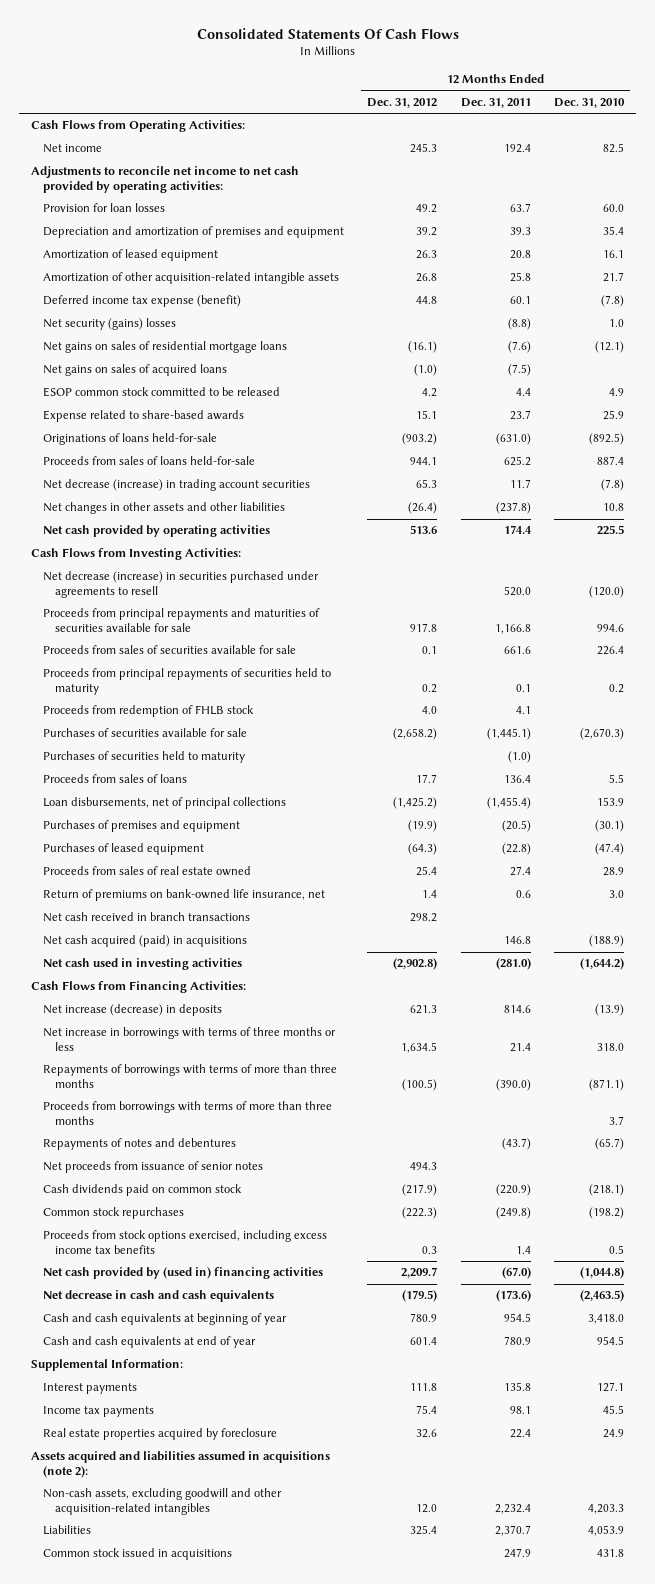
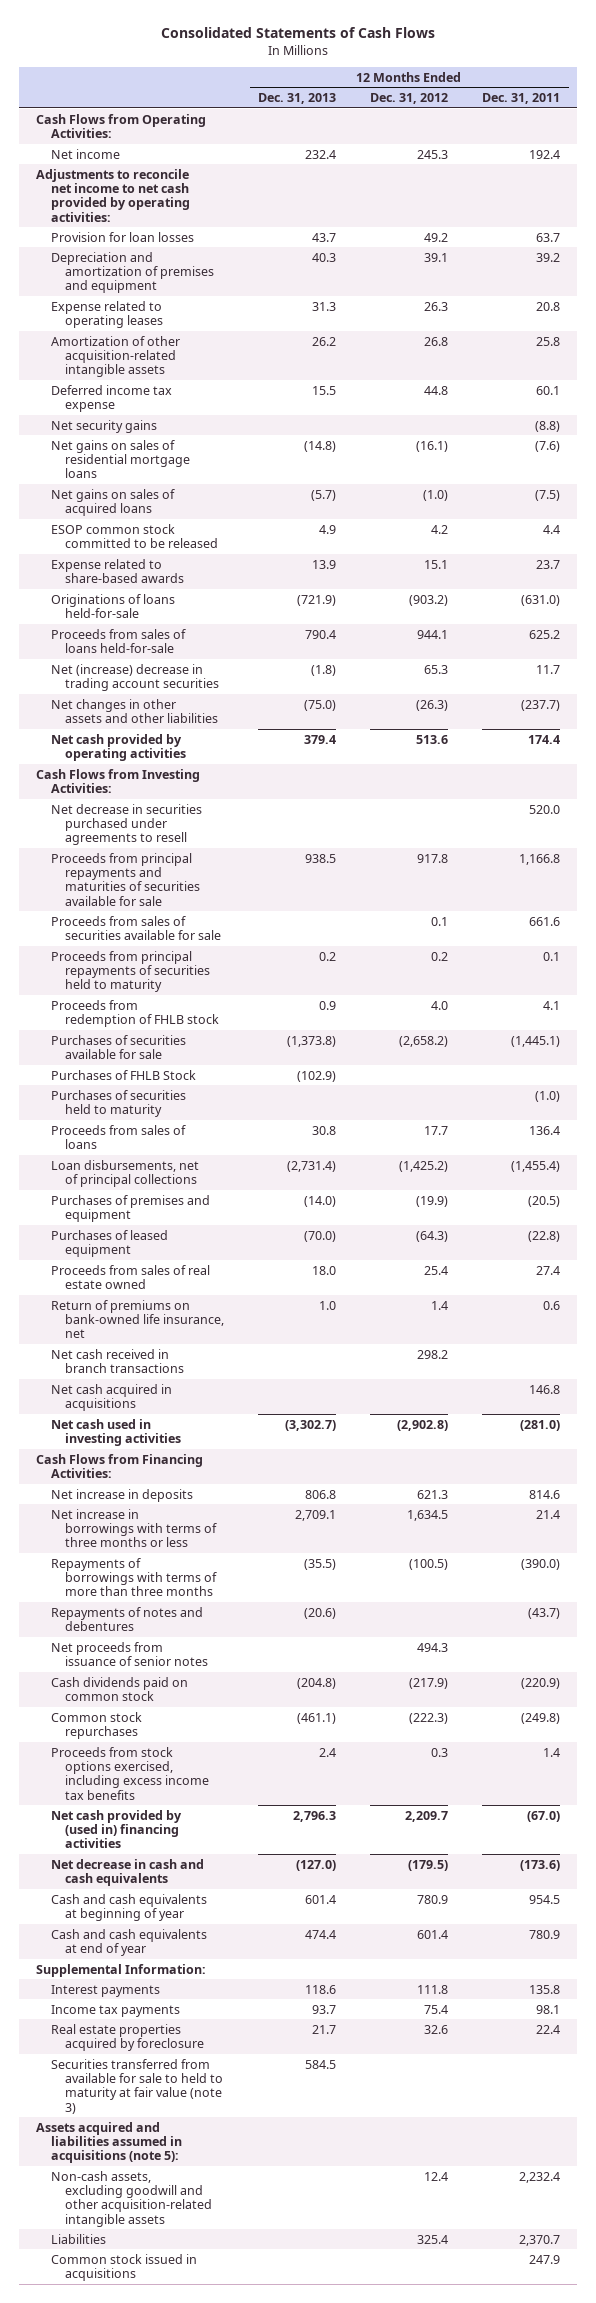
[196,27,459,39] Consolidated Statements Of Cash Flows -> [161,27,436,39] Consolidated Statements of Cash Flows
[554,98,626,109] Dec. 31, 2010 -> none
none -> [258,93,337,105] Dec. 31, 2013
[416,227,438,237] 39.2 -> [424,252,449,262] 39.1
[509,227,531,236] 39.3 -> [536,252,561,262] 39.2
[42,249,218,262] Amortization of leased equipment -> [50,300,164,328] Expense related to operating leases
[42,295,241,308] Deferred income tax expense (benefit) -> [50,384,172,412] Deferred income tax expense
[42,318,176,331] Net security (gains) losses -> [50,419,157,433] Net security gains
[42,479,310,492] Net decrease (increase) in trading account securities -> [50,663,220,691] Net (increase) decrease in trading account securities
[408,502,438,515] (26.4) -> [416,699,449,711] (26.3)
[495,502,531,515] (237.8) -> [521,699,561,711] (237.7)
[42,571,319,598] Net decrease (increase) in securities purchased under agreements to resell -> [50,803,202,846] Net decrease in securities purchased under agreements to resell
none -> [50,1069,196,1080] Purchases of FHLB Stock
[42,935,247,948] Net cash acquired (paid) in acquisitions -> [50,1383,172,1411] Net cash acquired in acquisitions
[42,1004,222,1017] Net increase (decrease) in deposits -> [50,1488,193,1502] Net increase in deposits
[42,1101,332,1125] Proceeds from borrowings with terms of more than three months -> none
none -> [50,2058,224,2114] Securities transferred from available for sale to held to maturity at fair value (note 3)
[30,1451,330,1478] Assets acquired and liabilities assumed in acquisitions (note 2): -> [36,2121,182,2164] Assets acquired and liabilities assumed in acquisitions (note 5):
[42,1488,282,1515] Non-cash assets, excluding goodwill and other acquisition-related intangibles -> [50,2170,213,2227] Non-cash assets, excluding goodwill and other acquisition-related intangible assets
[416,1503,438,1513] 12.0 -> [424,2171,449,2181] 12.4

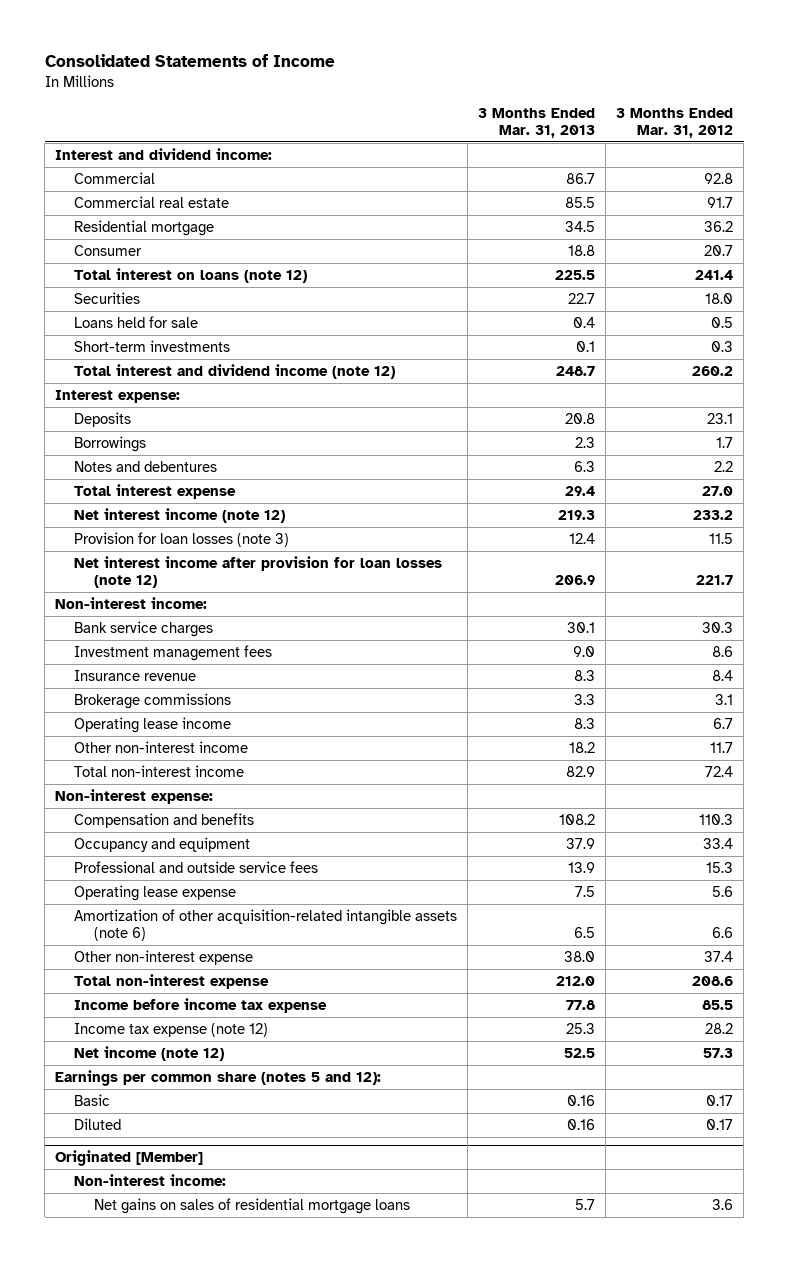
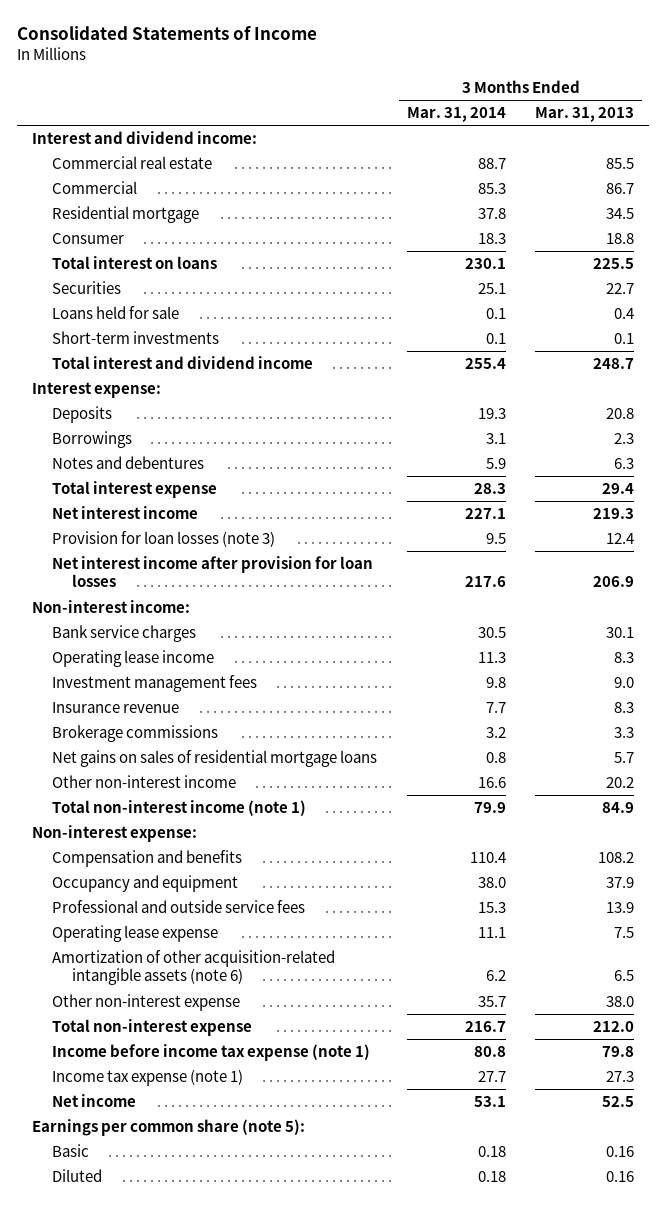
[616,107,734,138] 3 Months Ended Mar. 31, 2012 -> none
none -> [406,107,506,123] Mar. 31, 2014
[74,171,156,184] Commercial -> [52,180,138,194] Commercial
[74,267,308,283] Total interest on loans (note 12) -> [52,255,218,269] Total interest on loans
[74,363,396,379] Total interest and dividend income (note 12) -> [52,355,314,369] Total interest and dividend income
[74,507,286,523] Net interest income (note 12) -> [52,505,199,519] Net interest income
[74,555,443,588] Net interest income after provision for loan losses (note 12) -> [52,555,374,588] Net interest income after provision for loan losses
[74,716,232,733] Operating lease income -> [52,649,215,667] Operating lease income
none -> [52,749,378,767] Net gains on sales of residential mortgage loans
[569,741,596,753] 18.2 -> [606,776,635,788] 20.2
[74,764,245,777] Total non-interest income -> [52,799,307,816] Total non-interest income (note 1)
[566,765,596,777] 82.9 -> [602,801,635,813] 84.9
[74,997,328,1013] Income before income tax expense -> [52,1043,371,1061] Income before income tax expense (note 1)
[566,999,596,1010] 77.8 -> [602,1045,635,1057] 79.8
[74,1022,269,1037] Income tax expense (note 12) -> [52,1068,244,1086] Income tax expense (note 1)
[566,1022,596,1034] 25.3 -> [606,1070,635,1082] 27.3
[74,1045,225,1061] Net income (note 12) -> [52,1093,137,1107] Net income
[55,1069,382,1086] Earnings per common share (notes 5 and 12): -> [32,1118,306,1136] Earnings per common share (note 5):
[55,1150,204,1167] Originated [Member] -> none
[74,1173,227,1186] Non-interest income: -> none
[93,1197,410,1214] Net gains on sales of residential mortgage loans -> none

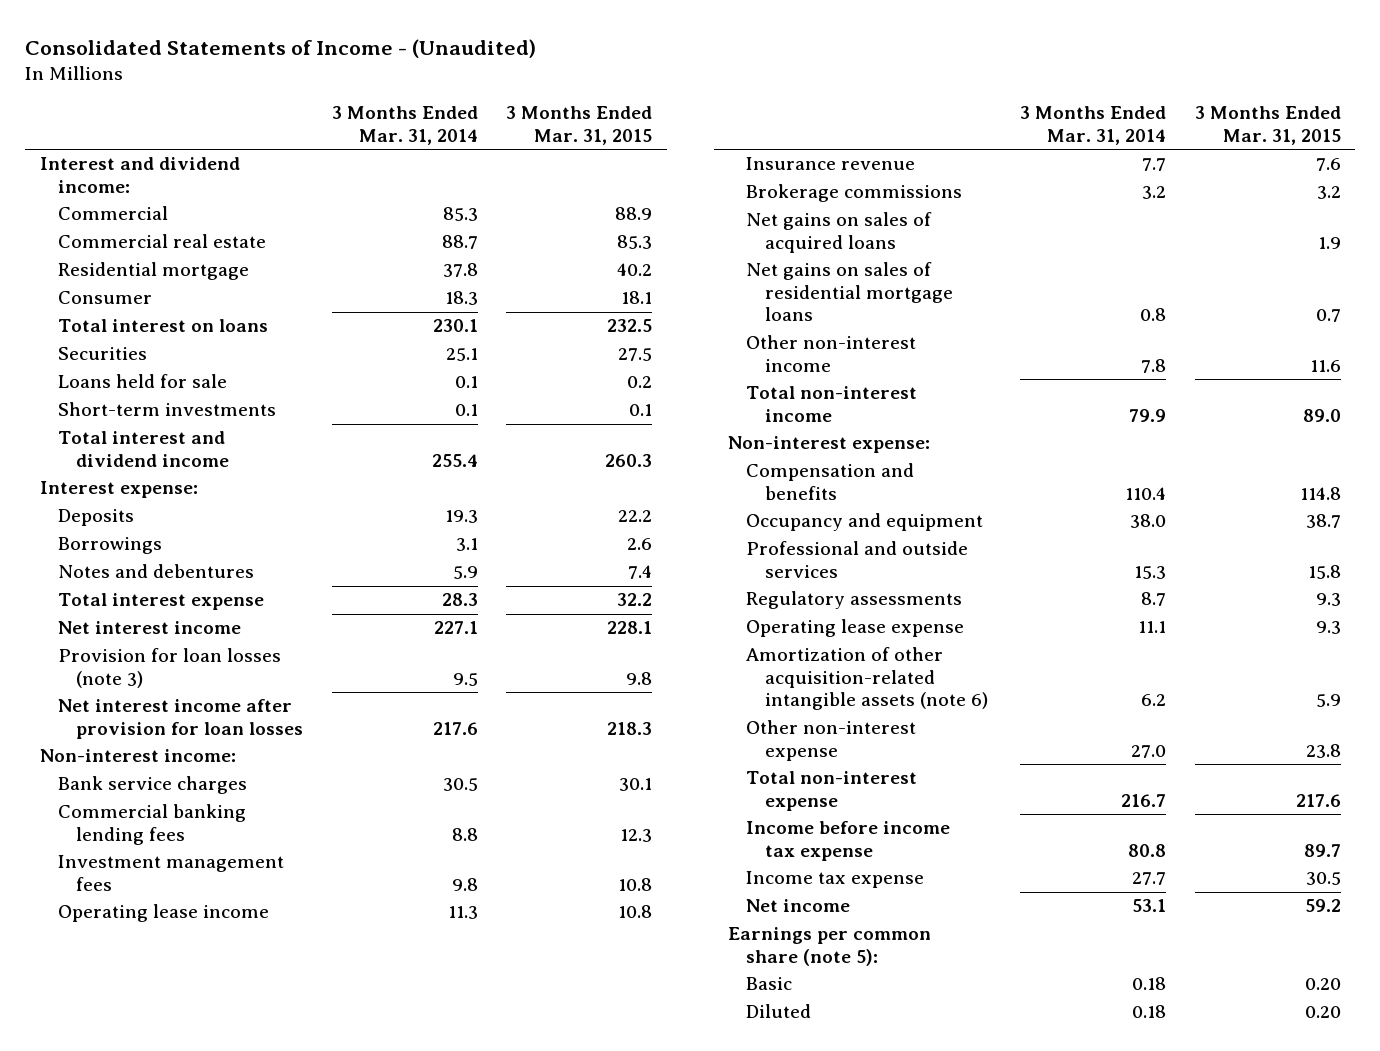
[17,26,318,41] Consolidated Statements of Income -> [25,38,537,58] Consolidated Statements of Income - (Unaudited)
[535,107,635,123] Mar. 31, 2013 -> none
none -> [506,106,653,145] 3 Months Ended Mar. 31, 2015
[52,155,213,169] Commercial real estate -> [57,234,266,249] Commercial real estate
none -> [57,804,246,845] Commercial banking lending fees
[52,649,215,667] Operating lease income -> [57,904,269,923] Operating lease income
none -> [746,212,933,253] Net gains on sales of acquired loans
[477,776,506,788] 16.6 -> [1141,358,1167,373] 7.8
[52,799,307,816] Total non-interest income (note 1) -> [746,386,918,422] Total non-interest income
[52,899,306,913] Professional and outside service fees -> [746,541,969,578] Professional and outside services
none -> [746,591,963,610] Regulatory assessments
[477,995,506,1007] 35.7 -> [1131,744,1167,758] 27.0
[52,1043,371,1061] Income before income tax expense (note 1) -> [746,821,951,861] Income before income tax expense
[52,1068,244,1086] Income tax expense (note 1) -> [746,871,925,889] Income tax expense

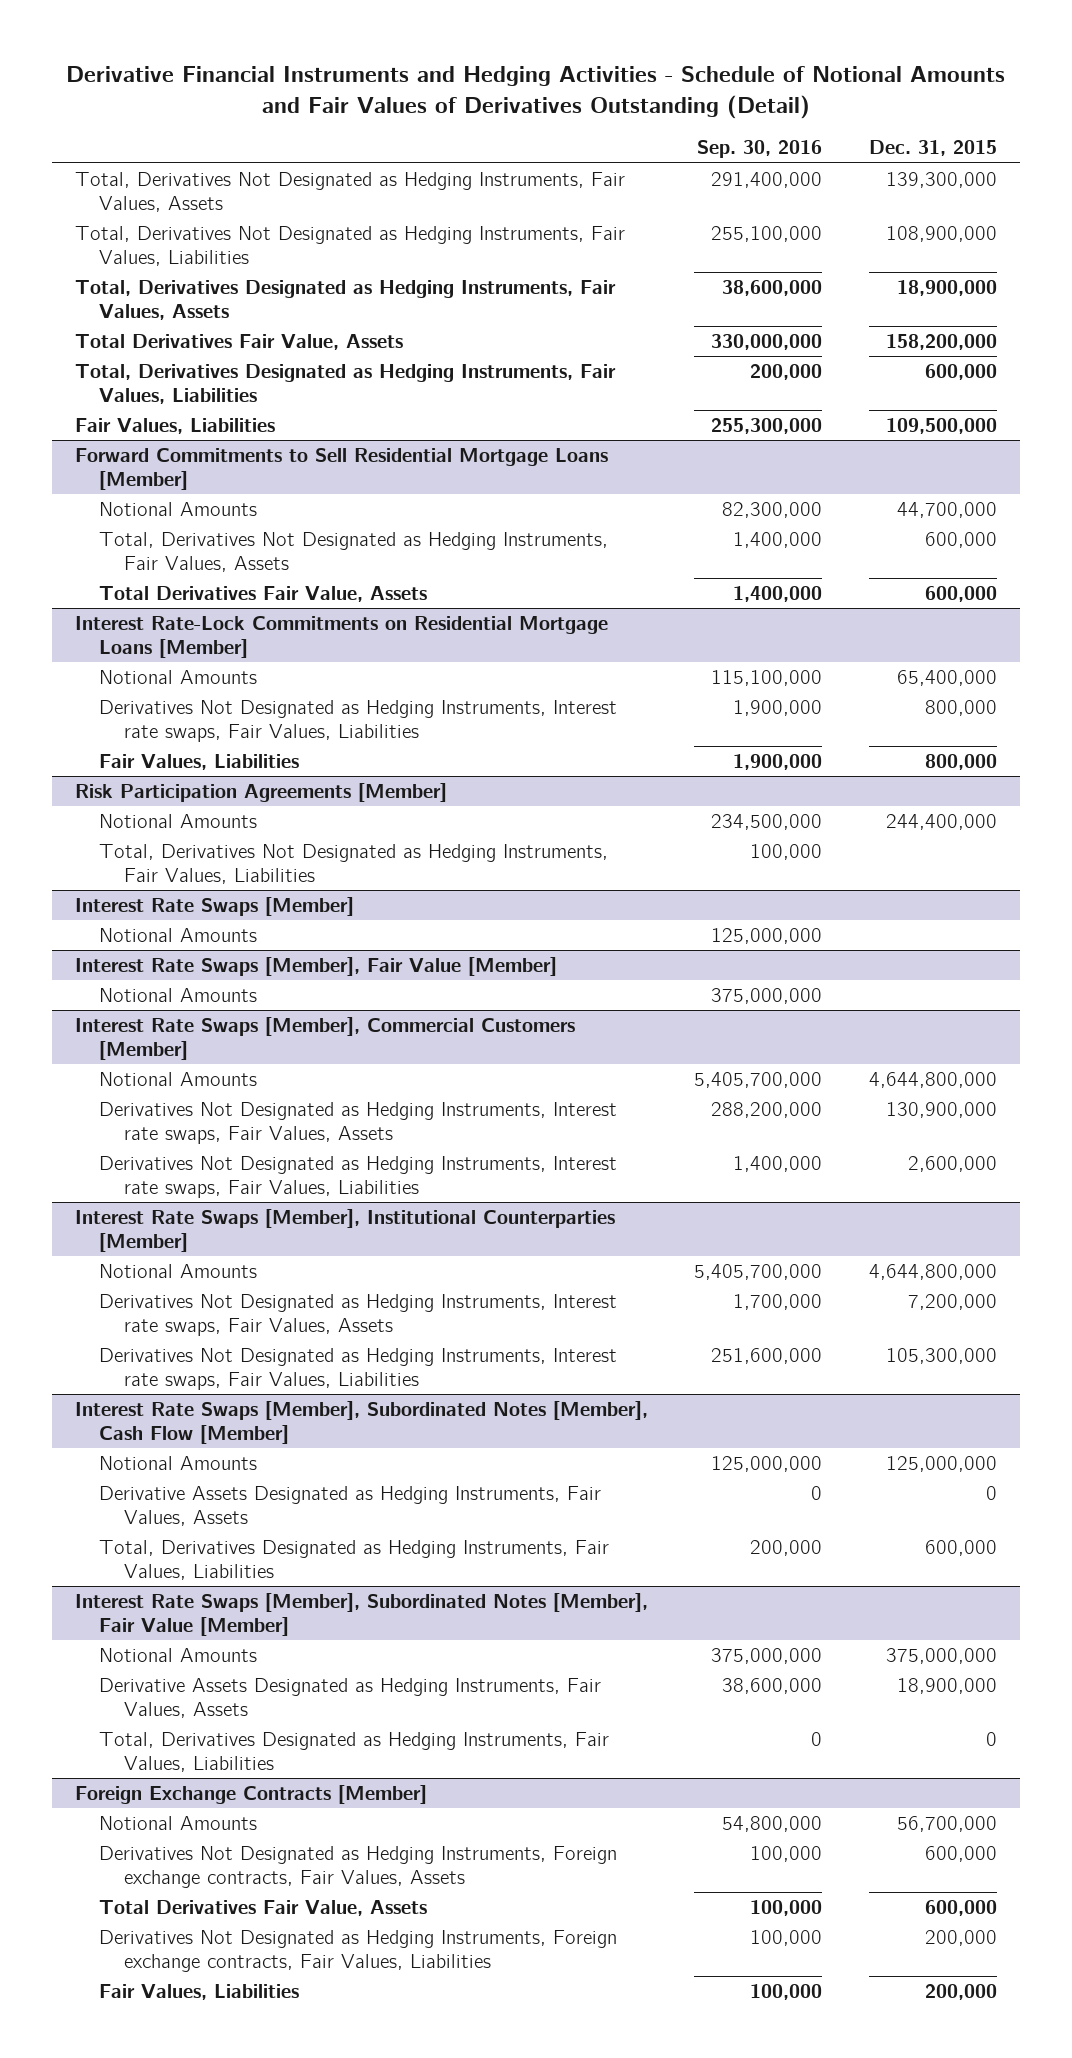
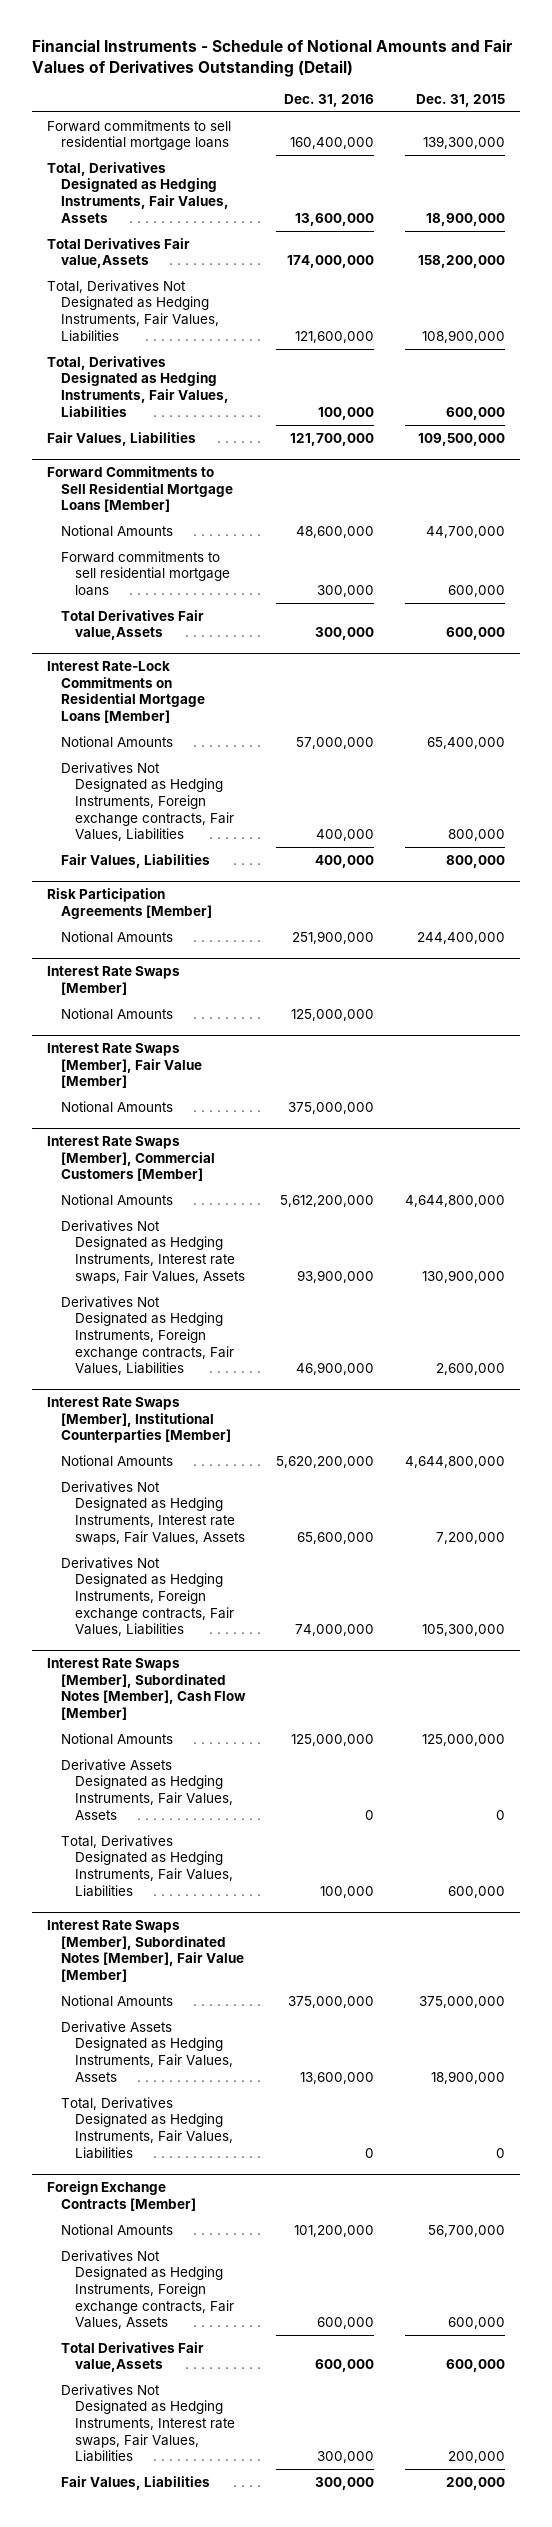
[65,66,1005,119] Derivative Financial Instruments and Hedging Activities - Schedule of Notional Amounts and Fair Values of Derivatives Outstanding (Detail) -> [31,39,513,77] Financial Instruments - Schedule of Notional Amounts and Fair Values of Derivatives Outstanding (Detail)
[697,140,823,159] Sep. 30, 2016 -> none
none -> [284,93,375,107] Dec. 31, 2016
[74,171,625,212] Total, Derivatives Not Designated as Hedging Instruments, Fair Values, Assets -> [46,119,231,151] Forward commitments to sell residential mortgage loans
[74,333,403,350] Total Derivatives Fair Value, Assets -> [46,237,190,269] Total Derivatives Fair value,Assets
[74,225,625,266] Total, Derivatives Not Designated as Hedging Instruments, Fair Values, Liabilities -> [46,279,220,342] Total, Derivatives Not Designated as Hedging Instruments, Fair Values, Liabilities
[99,531,609,572] Total, Derivatives Not Designated as Hedging Instruments, Fair Values, Assets -> [61,550,231,597] Forward commitments to sell residential mortgage loans
[99,585,428,602] Total Derivatives Fair Value, Assets -> [61,609,205,641] Total Derivatives Fair value,Assets
[99,699,618,742] Derivatives Not Designated as Hedging Instruments, Interest rate swaps, Fair Values, Liabilities -> [61,761,235,842] Derivatives Not Designated as Hedging Instruments, Foreign exchange contracts, Fair Values, Liabilities
[99,843,609,884] Total, Derivatives Not Designated as Hedging Instruments, Fair Values, Liabilities -> none
[99,1155,618,1198] Derivatives Not Designated as Hedging Instruments, Interest rate swaps, Fair Values, Liabilities -> [61,1295,235,1376] Derivatives Not Designated as Hedging Instruments, Foreign exchange contracts, Fair Values, Liabilities
[99,1347,618,1390] Derivatives Not Designated as Hedging Instruments, Interest rate swaps, Fair Values, Liabilities -> [61,1556,235,1637] Derivatives Not Designated as Hedging Instruments, Foreign exchange contracts, Fair Values, Liabilities
[99,1899,428,1916] Total Derivatives Fair Value, Assets -> [61,2341,205,2373] Total Derivatives Fair value,Assets
[99,1929,618,1972] Derivatives Not Designated as Hedging Instruments, Foreign exchange contracts, Fair Values, Liabilities -> [61,2383,236,2463] Derivatives Not Designated as Hedging Instruments, Interest rate swaps, Fair Values, Liabilities

